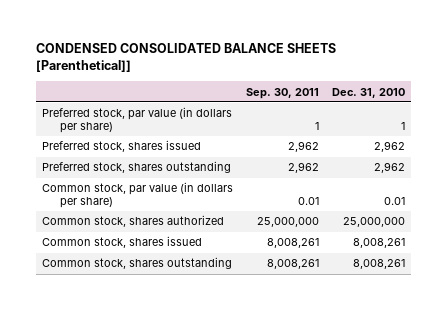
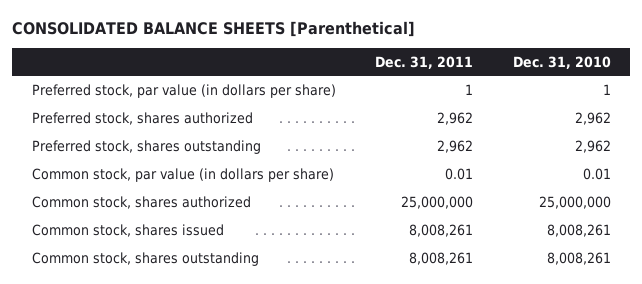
[36,43,337,73] CONDENSED CONSOLIDATED BALANCE SHEETS [Parenthetical]] -> [12,20,416,37] CONSOLIDATED BALANCE SHEETS [Parenthetical]
[246,87,320,99] Sep. 30, 2011 -> none
none -> [375,55,474,69] Dec. 31, 2011
[42,140,202,153] Preferred stock, shares issued -> [31,112,253,126] Preferred stock, shares authorized

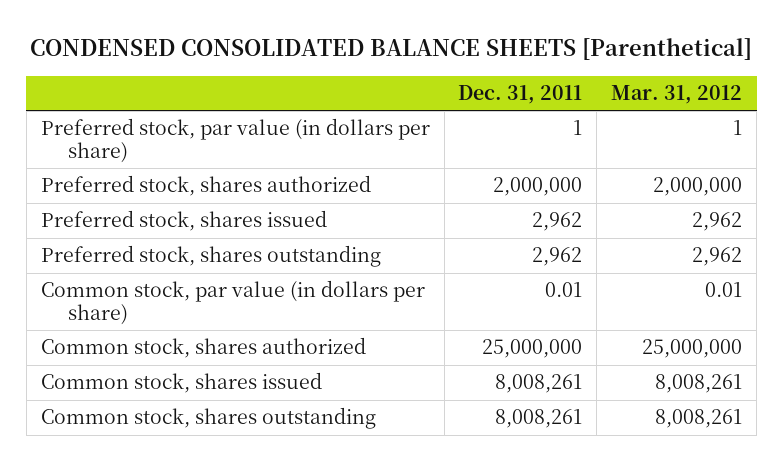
[12,20,416,37] CONSOLIDATED BALANCE SHEETS [Parenthetical] -> [30,38,753,61] CONDENSED CONSOLIDATED BALANCE SHEETS [Parenthetical]
[512,55,611,69] Dec. 31, 2010 -> none
none -> [611,84,743,104] Mar. 31, 2012
[437,112,474,126] 2,962 -> [493,177,583,197] 2,000,000
none -> [40,210,327,232] Preferred stock, shares issued

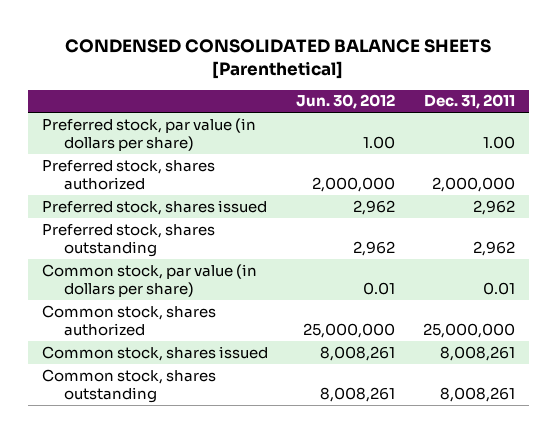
[611,84,743,104] Mar. 31, 2012 -> none
none -> [295,94,395,110] Jun. 30, 2012
[573,120,583,136] 1 -> [482,136,515,150] 1.00

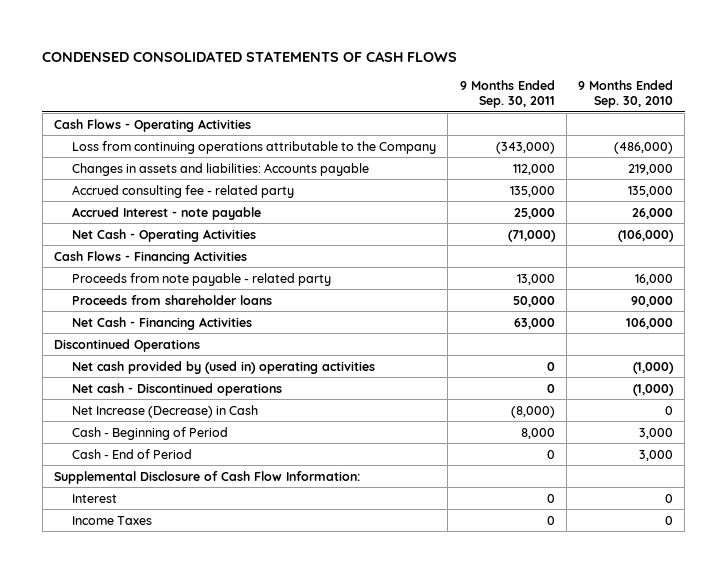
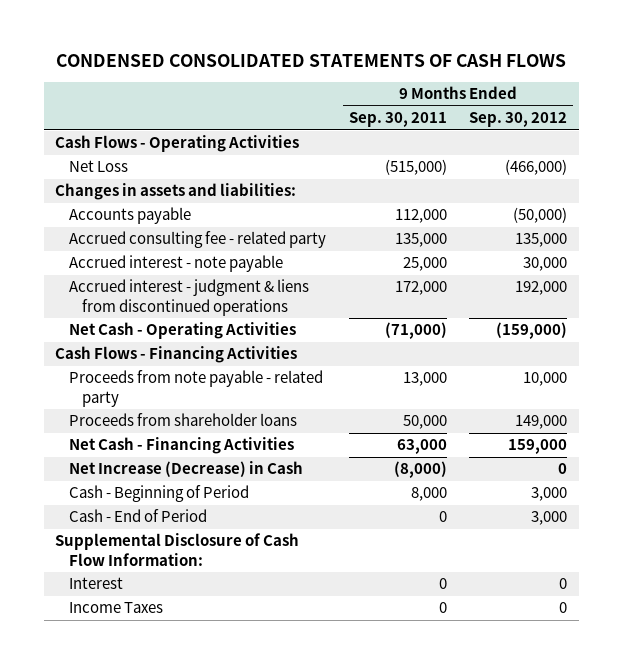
[578,79,674,109] 9 Months Ended Sep. 30, 2010 -> none
none -> [469,112,568,128] Sep. 30, 2012
[72,140,437,154] Loss from continuing operations attributable to the Company -> none
none -> [68,160,128,173] Net Loss
none -> [55,183,297,201] Changes in assets and liabilities:
[72,162,370,176] Changes in assets and liabilities: Accounts payable -> [68,207,191,225] Accounts payable
[72,206,262,220] Accrued Interest - note payable -> [68,255,283,273] Accrued interest - note payable
none -> [68,279,309,316] Accrued interest - judgment & liens from discontinued operations
[53,338,200,352] Discontinued Operations -> none
[72,360,376,374] Net cash provided by (used in) operating activities -> none
[72,382,283,396] Net cash - Discontinued operations -> none

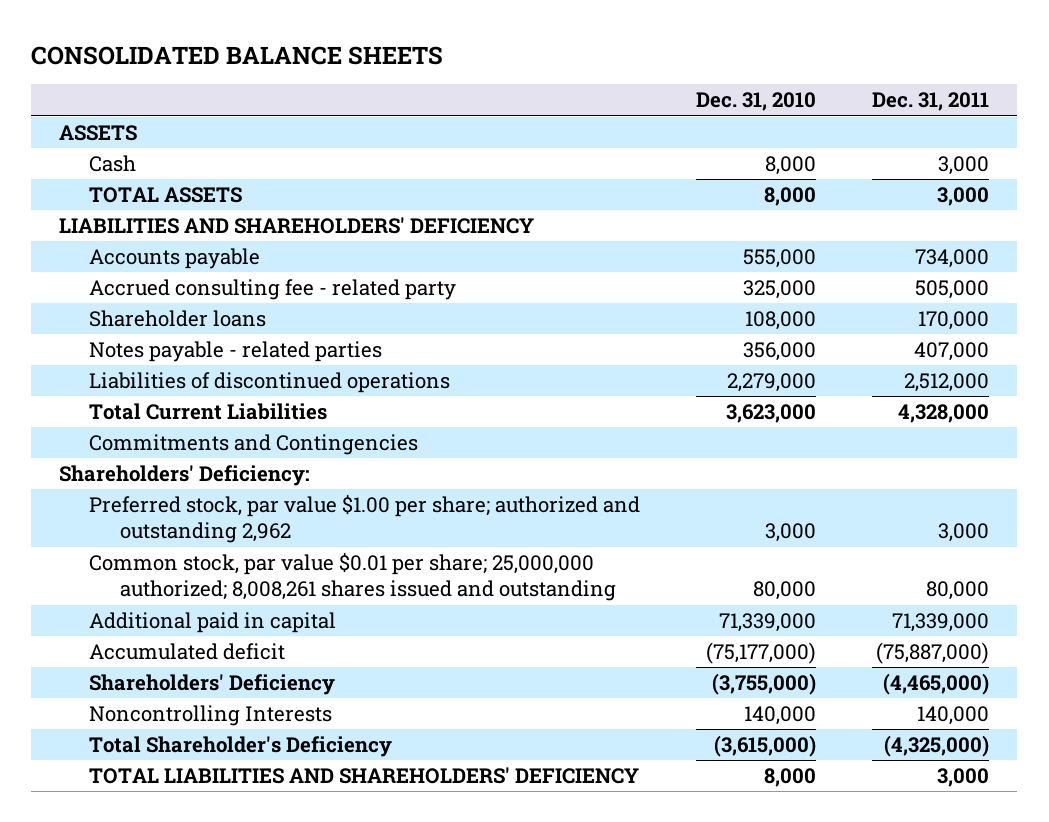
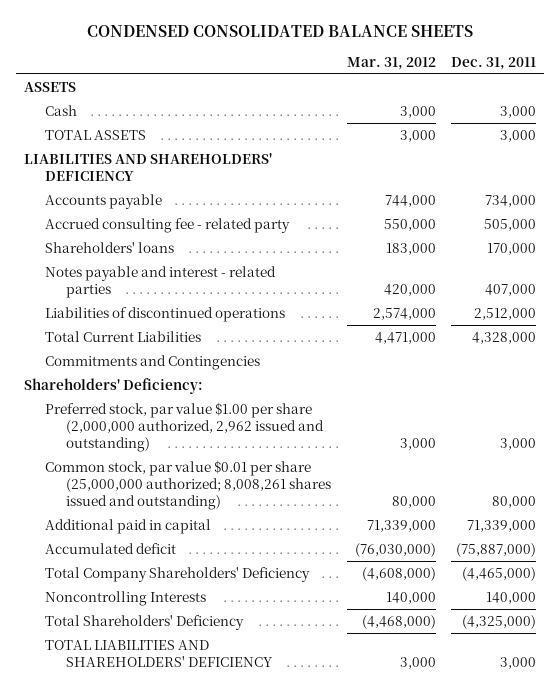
[31,45,444,65] CONSOLIDATED BALANCE SHEETS -> [87,24,474,37] CONDENSED CONSOLIDATED BALANCE SHEETS
[696,92,817,112] Dec. 31, 2010 -> none
none -> [346,56,436,70] Mar. 31, 2012
[89,310,267,328] Shareholder loans -> [45,241,175,253] Shareholders' loans
[89,341,383,363] Notes payable - related parties -> [45,265,277,298] Notes payable and interest - related parties
[89,495,641,544] Preferred stock, par value $1.00 per share; authorized and outstanding 2,962 -> [45,401,325,452] Preferred stock, par value $1.00 per share (2,000,000 authorized, 2,962 issued and outstanding)
[89,553,616,602] Common stock, par value $0.01 per share; 25,000,000 authorized; 8,008,261 shares issued and outstanding -> [45,459,332,510] Common stock, par value $0.01 per share (25,000,000 authorized; 8,008,261 shares issued and outstanding)
[89,674,336,696] Shareholders' Deficiency -> [45,566,311,582] Total Company Shareholders' Deficiency
[89,736,393,758] Total Shareholder's Deficiency -> [45,614,245,630] Total Shareholders' Deficiency

